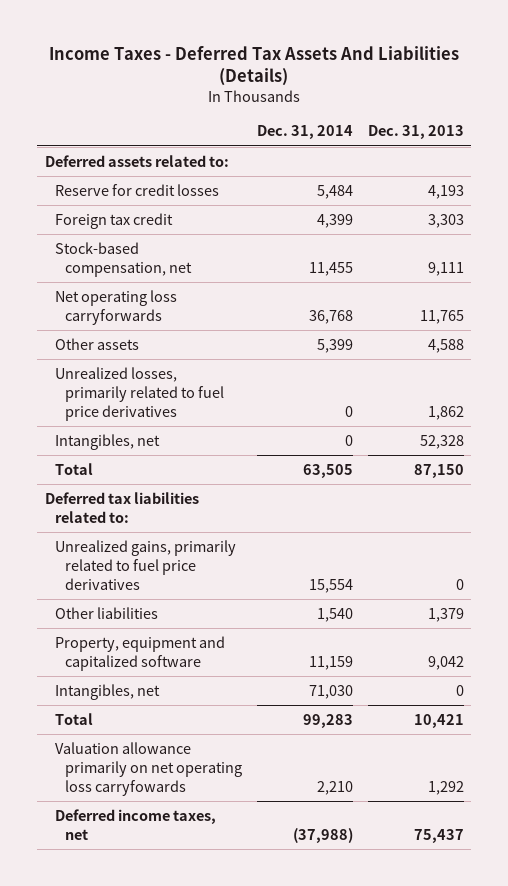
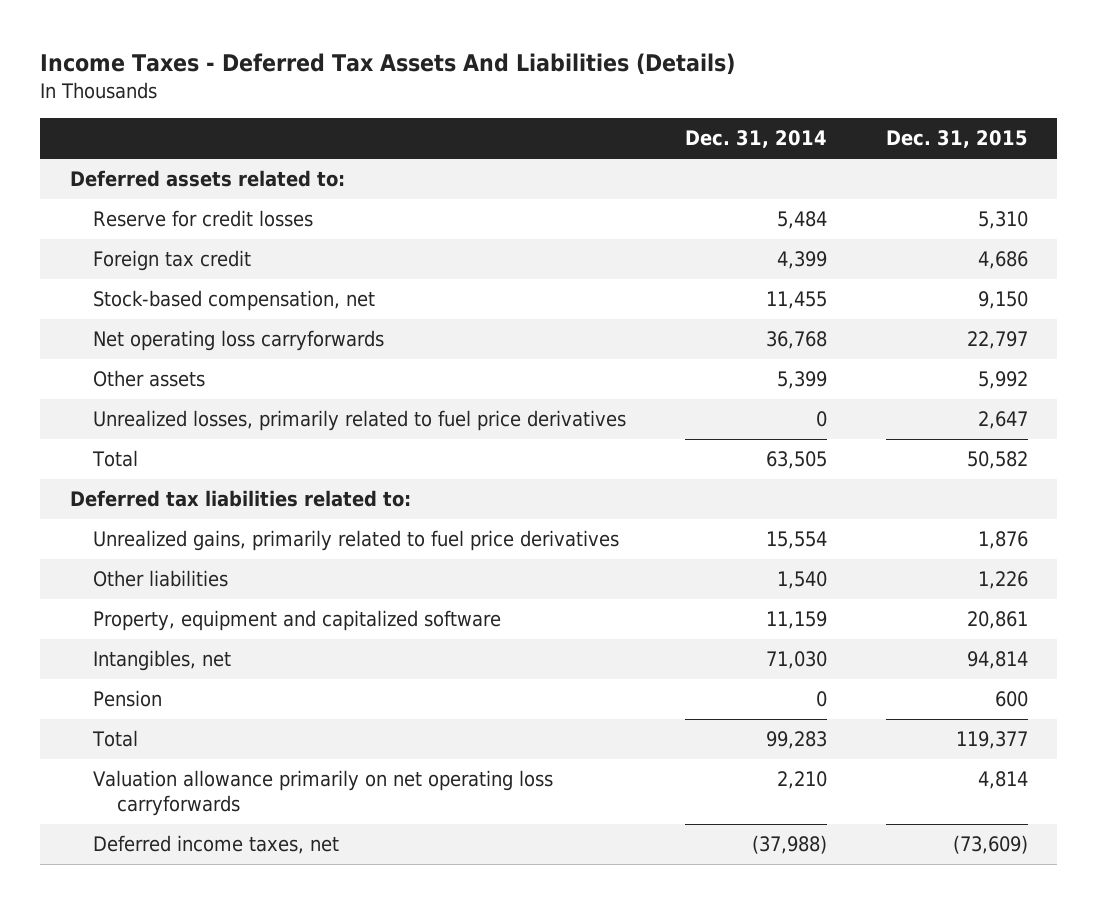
[367,125,464,140] Dec. 31, 2013 -> none
none -> [885,130,1028,149] Dec. 31, 2015
[55,434,161,451] Intangibles, net -> none
none -> [93,690,163,708] Pension
[55,742,243,796] Valuation allowance primarily on net operating loss carryfowards -> [93,770,554,817] Valuation allowance primarily on net operating loss carryforwards

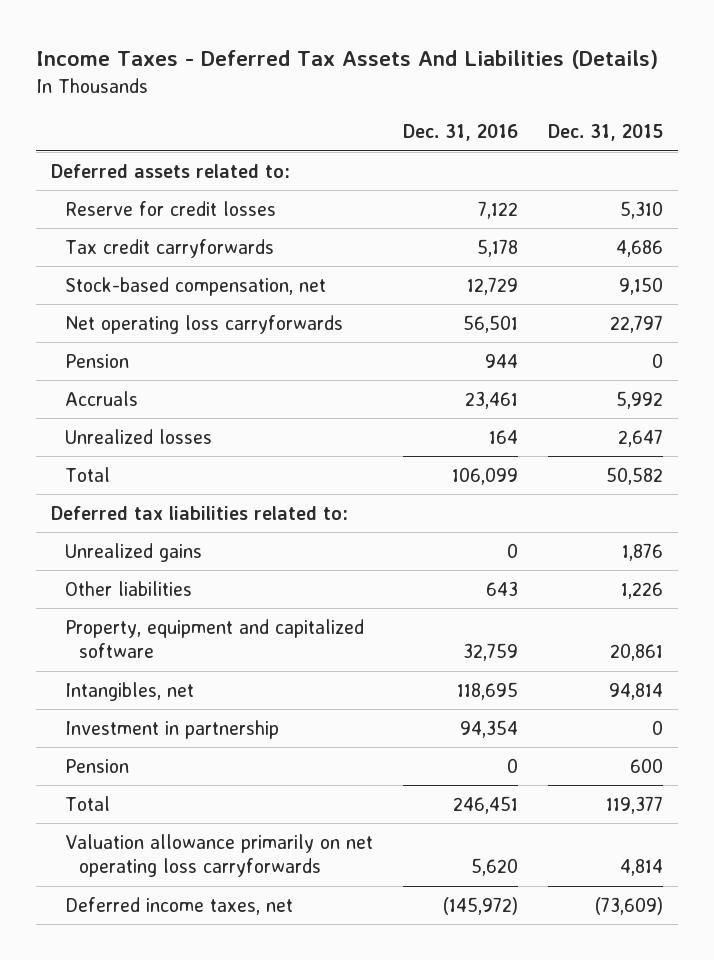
[684,130,827,149] Dec. 31, 2014 -> none
none -> [402,124,518,142] Dec. 31, 2016
[93,250,252,272] Foreign tax credit -> [64,238,274,258] Tax credit carryforwards
none -> [64,353,129,368] Pension
[93,370,206,388] Other assets -> [64,390,138,406] Accruals
[93,410,627,432] Unrealized losses, primarily related to fuel price derivatives -> [64,428,212,444] Unrealized losses
[93,530,620,552] Unrealized gains, primarily related to fuel price derivatives -> [64,542,202,562] Unrealized gains
none -> [64,719,279,739] Investment in partnership

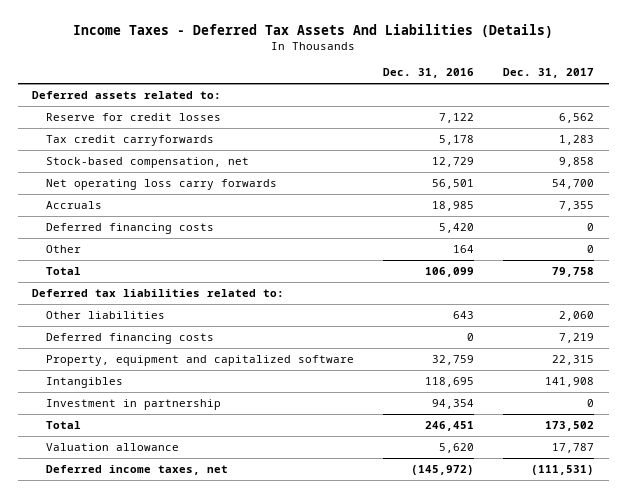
[547,124,663,142] Dec. 31, 2015 -> none
none -> [503,68,595,79] Dec. 31, 2017
[64,353,129,368] Pension -> none
[64,314,343,334] Net operating loss carryforwards -> [45,178,277,190] Net operating loss carry forwards
[464,390,518,409] 23,461 -> [432,200,475,211] 18,985
none -> [45,222,214,234] Deferred financing costs
[64,428,212,444] Unrealized losses -> [45,244,81,253] Other
[64,542,202,562] Unrealized gains -> none
none -> [45,332,214,344] Deferred financing costs
[64,681,194,701] Intangibles, net -> [45,376,123,388] Intangibles
[64,758,129,773] Pension -> none
[64,833,373,878] Valuation allowance primarily on net operating loss carryforwards -> [45,442,179,451] Valuation allowance

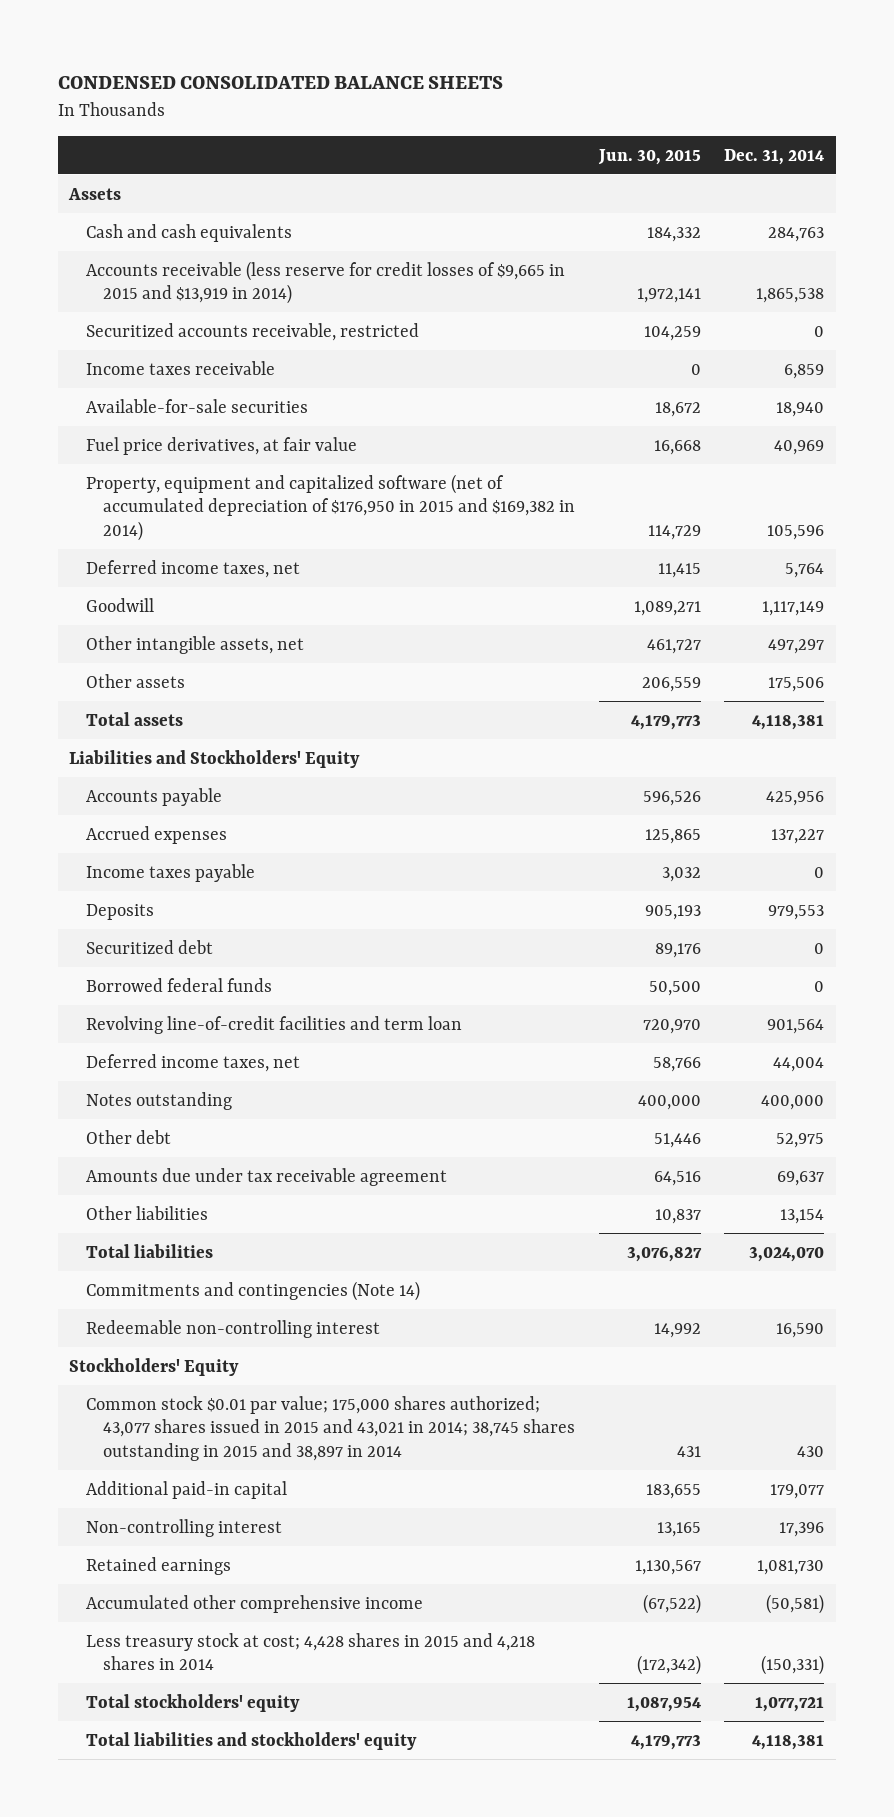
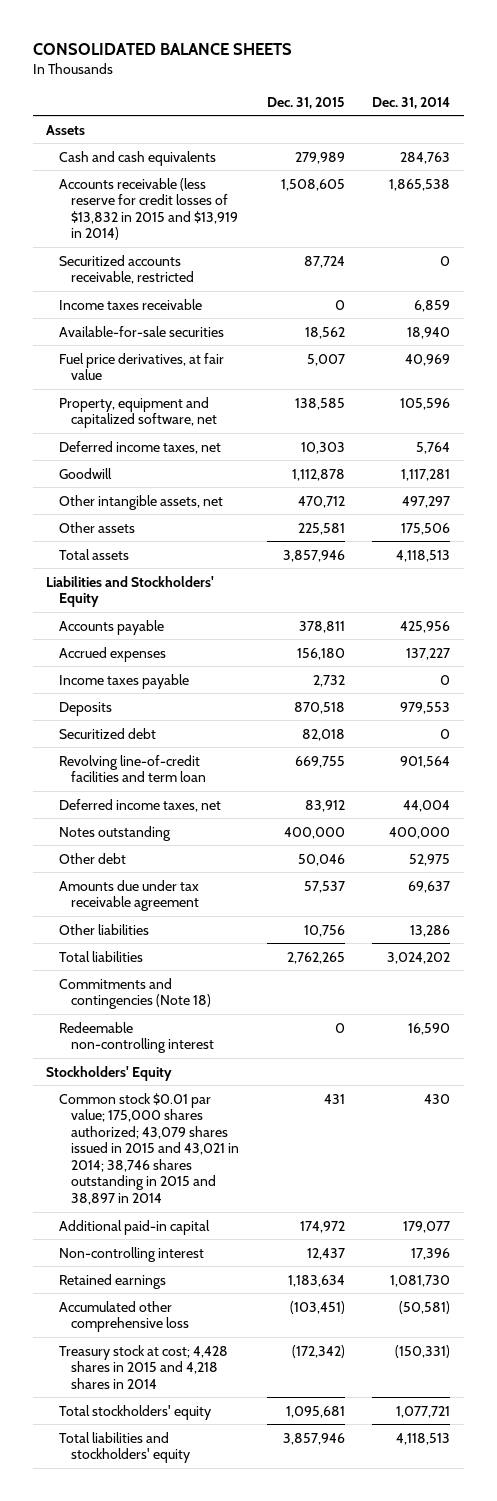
[57,75,503,89] CONDENSED CONSOLIDATED BALANCE SHEETS -> [32,42,292,55] CONSOLIDATED BALANCE SHEETS
[597,148,701,165] Jun. 30, 2015 -> none
none -> [266,96,345,109] Dec. 31, 2015
[86,260,566,305] Accounts receivable (less reserve for credit losses of $9,665 in 2015 and $13,919 in 2014) -> [58,177,238,241] Accounts receivable (less reserve for credit losses of $13,832 in 2015 and $13,919 in 2014)
[86,473,576,541] Property, equipment and capitalized software (net of accumulated depreciation of $176,950 in 2015 and $169,382 in 2014) -> [58,396,217,429] Property, equipment and capitalized software, net
[762,600,825,616] 1,117,149 -> [401,468,451,481] 1,117,281
[752,714,825,730] 4,118,381 -> [396,549,451,562] 4,118,513
[86,977,273,992] Borrowed federal funds -> none
[780,1208,825,1224] 13,154 -> [410,924,451,937] 13,286
[749,1246,825,1262] 3,024,070 -> [387,951,451,964] 3,024,202
[86,1280,421,1301] Commitments and contingencies (Note 14) -> [58,977,211,1010] Commitments and contingencies (Note 18)
[86,1395,576,1461] Common stock $0.01 par value; 175,000 shares authorized; 43,077 shares issued in 2015 and 43,021 in 2014; 38,745 shares outstanding in 2015 and 38,897 in 2014 -> [58,1092,239,1205] Common stock $0.01 par value; 175,000 shares authorized; 43,079 shares issued in 2015 and 43,021 in 2014; 38,746 shares outstanding in 2015 and 38,897 in 2014
[86,1594,424,1613] Accumulated other comprehensive income -> [58,1300,189,1333] Accumulated other comprehensive loss
[86,1632,536,1671] Less treasury stock at cost; 4,428 shares in 2015 and 4,218 shares in 2014 -> [58,1344,228,1389] Treasury stock at cost; 4,428 shares in 2015 and 4,218 shares in 2014
[752,1734,825,1750] 4,118,381 -> [396,1432,451,1445] 4,118,513

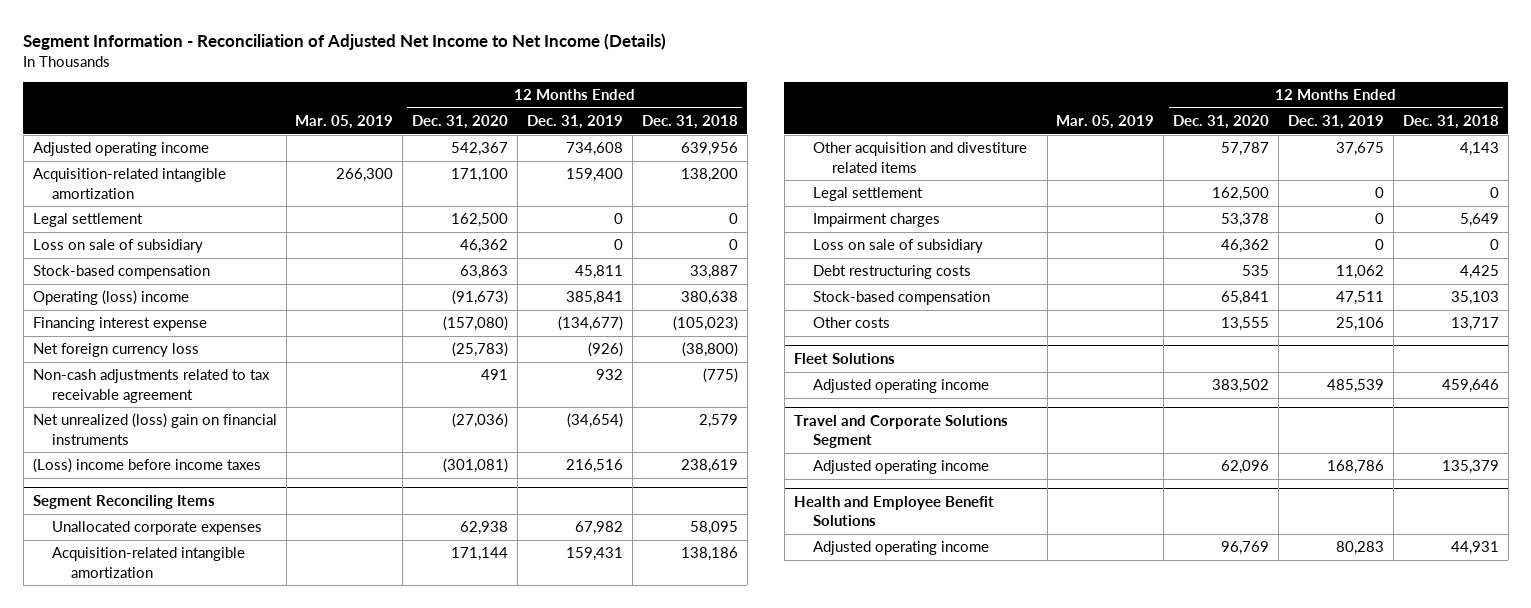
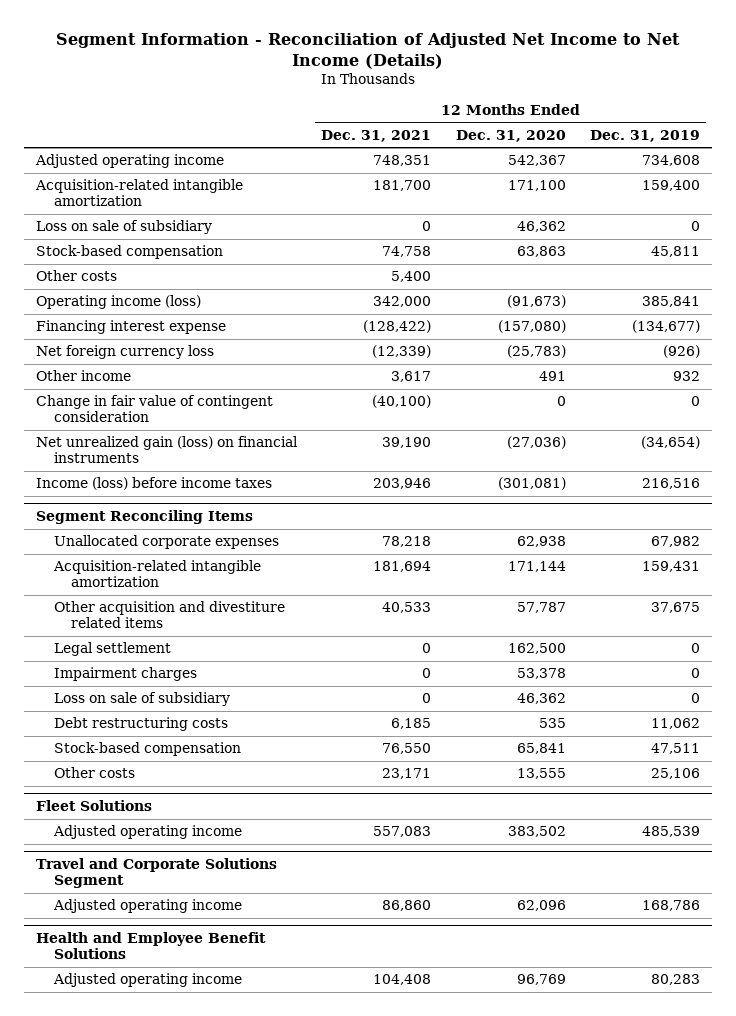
[295,115,394,130] Mar. 05, 2019 -> none
[641,115,738,130] Dec. 31, 2018 -> none
none -> [321,129,432,142] Dec. 31, 2021
[32,213,143,228] Legal settlement -> none
none -> [36,270,118,282] Other costs
[32,290,189,306] Operating (loss) income -> [36,295,202,310] Operating income (loss)
[32,369,270,403] Non-cash adjustments related to tax receivable agreement -> [36,370,132,382] Other income
none -> [36,395,274,423] Change in fair value of contingent consideration
[32,413,277,445] Net unrealized (loss) gain on financial instruments -> [36,436,299,464] Net unrealized gain (loss) on financial instruments
[32,458,261,474] (Loss) income before income taxes -> [36,477,273,491] Income (loss) before income taxes

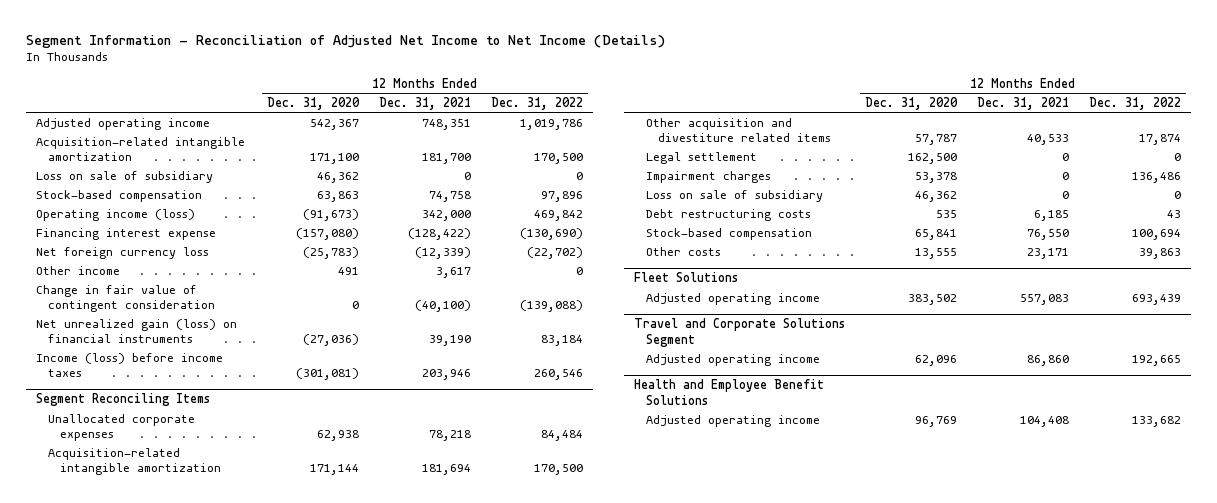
[589,129,700,142] Dec. 31, 2019 -> none
none -> [490,96,583,110] Dec. 31, 2022
[36,270,118,282] Other costs -> none

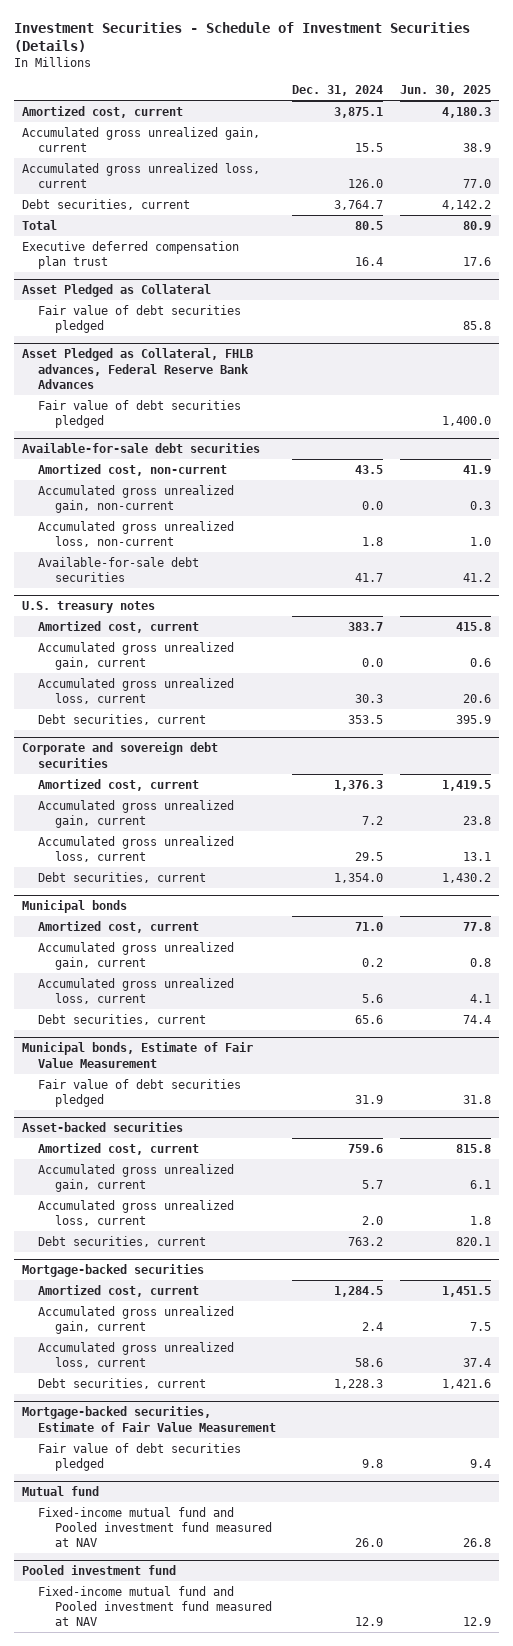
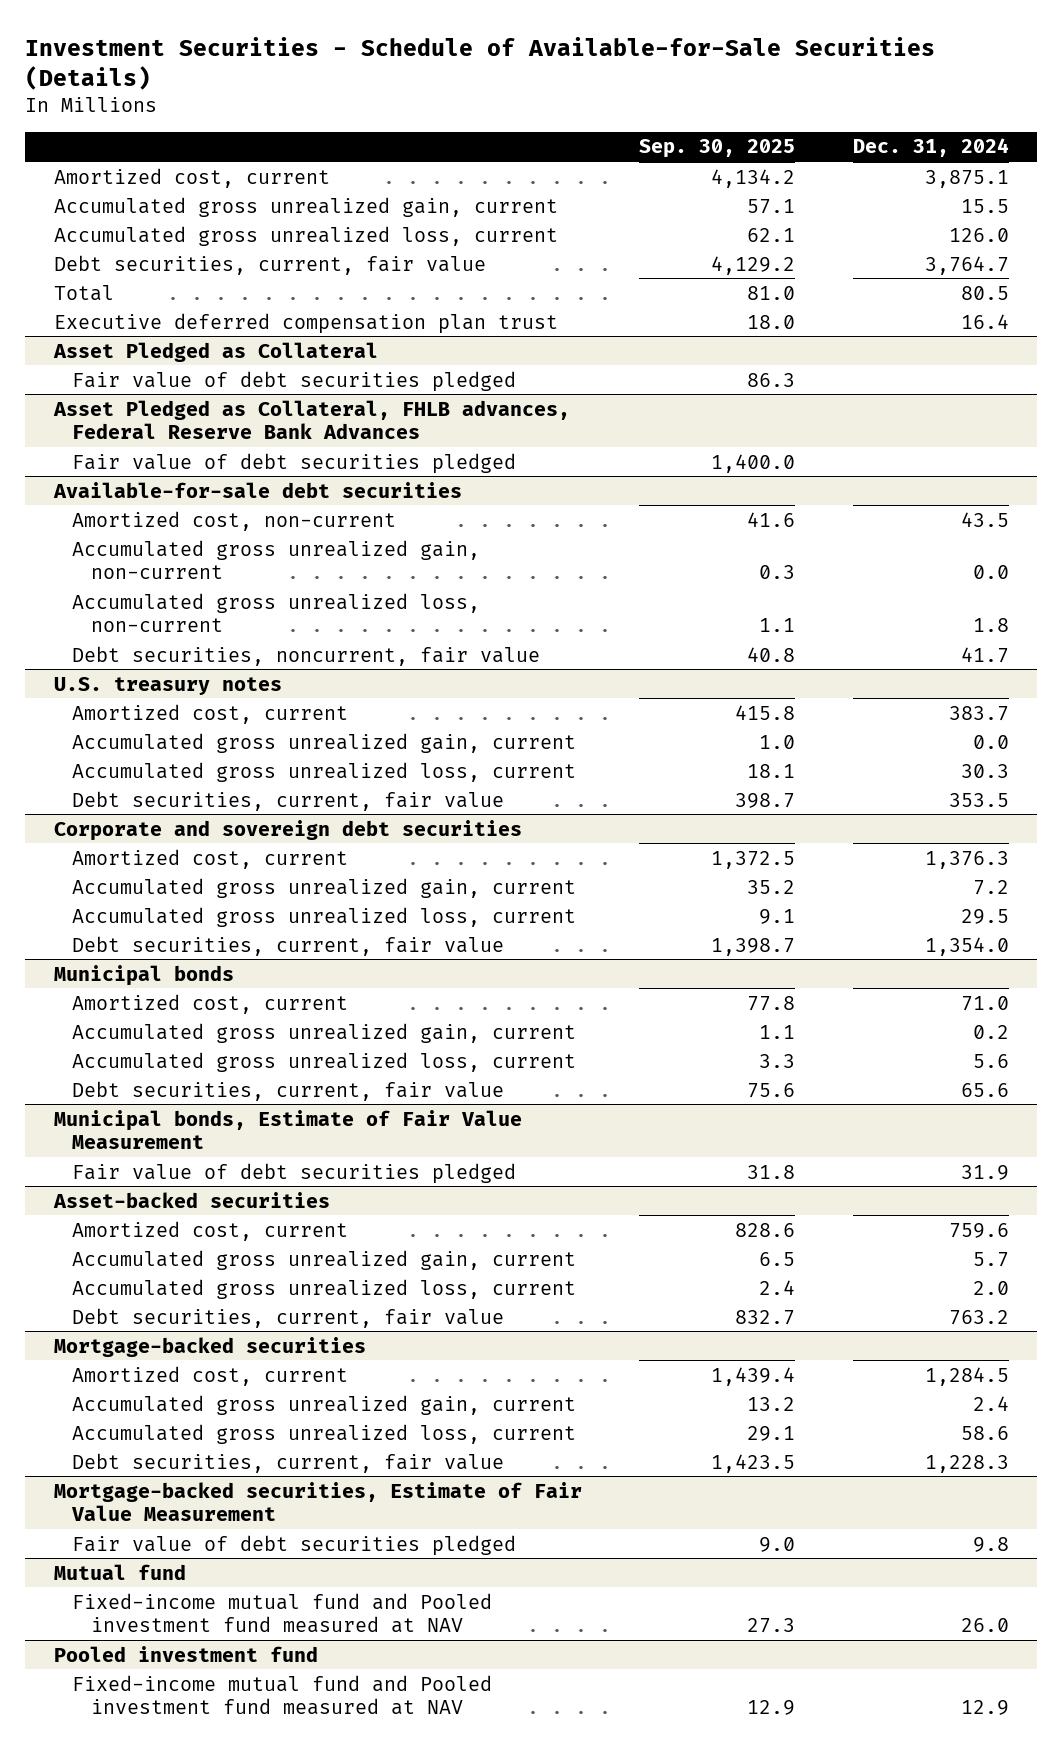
[14,21,471,53] Investment Securities - Schedule of Investment Securities (Details) -> [25,36,936,91] Investment Securities - Schedule of Available-for-Sale Securities (Details)
[399,85,491,97] Jun. 30, 2025 -> none
none -> [639,139,796,159] Sep. 30, 2025
[22,198,191,210] Debt securities, current -> [54,254,487,275] Debt securities, current, fair value
[38,556,200,583] Available-for-sale debt securities -> [72,645,541,666] Debt securities, noncurrent, fair value
[38,713,207,725] Debt securities, current -> [72,790,505,811] Debt securities, current, fair value
[38,871,207,883] Debt securities, current -> [72,935,505,956] Debt securities, current, fair value
[38,1013,207,1025] Debt securities, current -> [72,1080,505,1101] Debt securities, current, fair value
[38,1235,207,1247] Debt securities, current -> [72,1307,505,1328] Debt securities, current, fair value
[38,1377,207,1389] Debt securities, current -> [72,1452,505,1473] Debt securities, current, fair value

